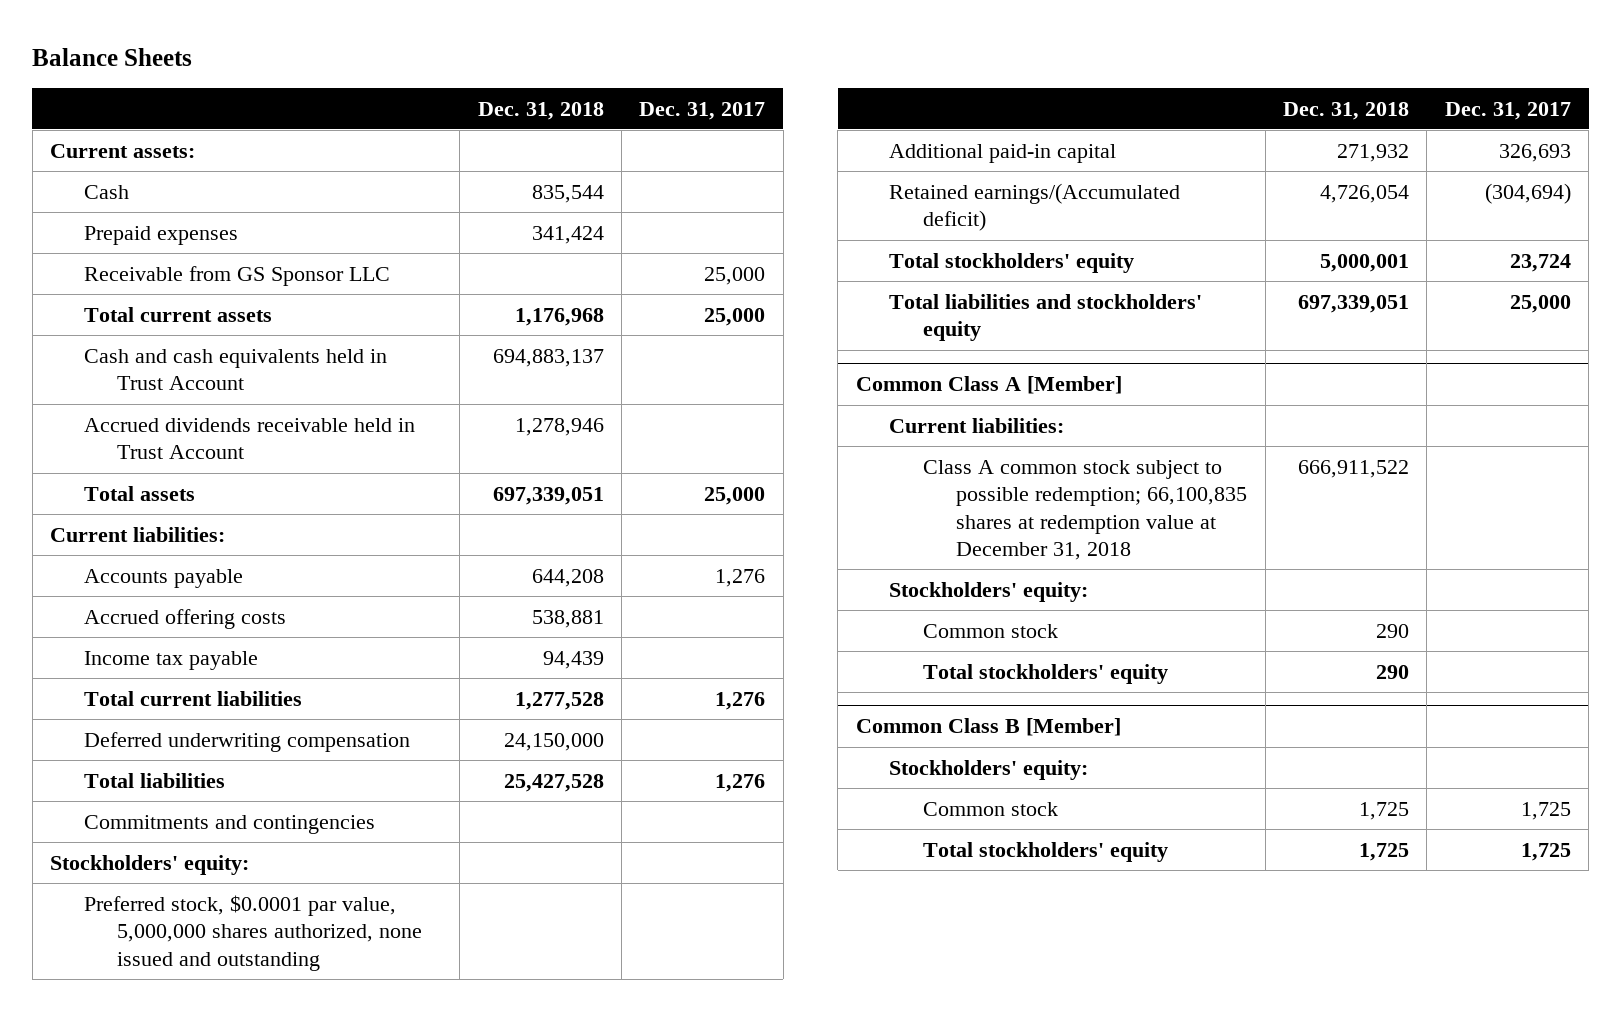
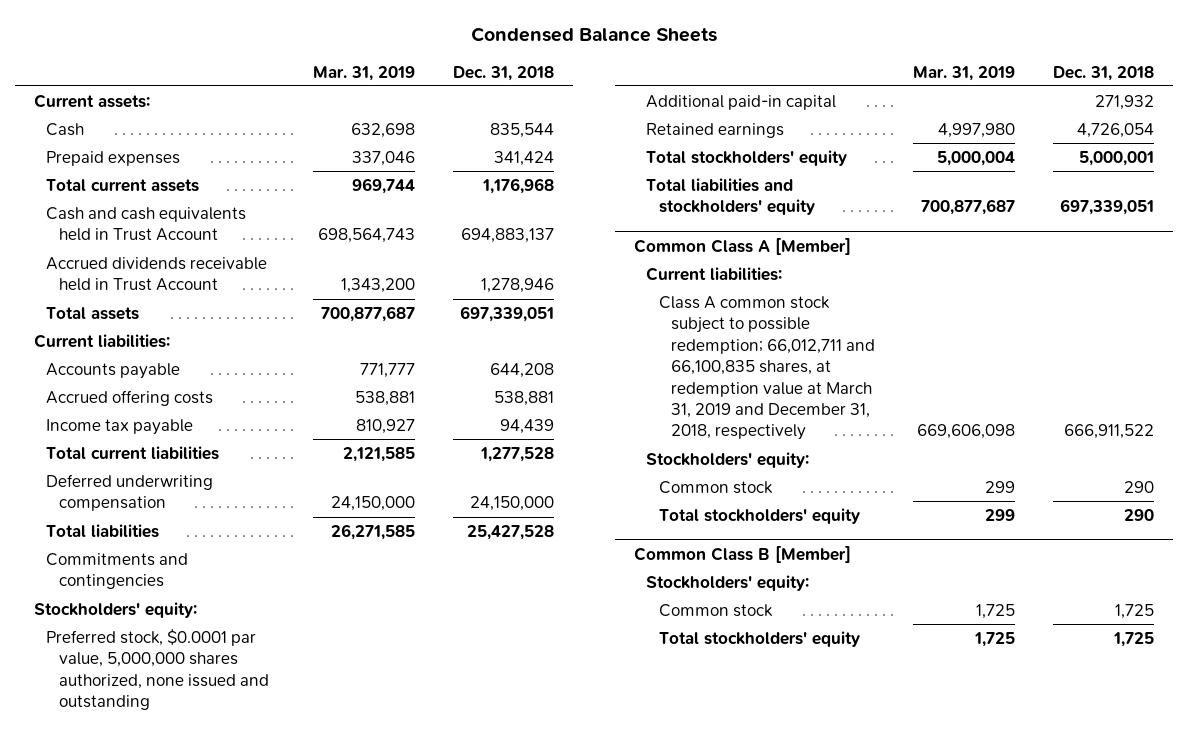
[32,47,193,66] Balance Sheets -> [470,27,717,43] Condensed Balance Sheets
[639,101,766,120] Dec. 31, 2017 -> none
none -> [313,65,416,81] Mar. 31, 2019
[83,265,390,286] Receivable from GS Sponsor LLC -> none
[889,182,1181,232] Retained earnings/(Accumulated deficit) -> [646,122,785,138] Retained earnings
[922,459,1248,561] Class A common stock subject to possible redemption; 66,100,835 shares at redemption value at December 31, 2018 -> [658,295,876,441] Class A common stock subject to possible redemption; 66,012,711 and 66,100,835 shares, at redemption value at March 31, 2019 and December 31, 2018, respectively

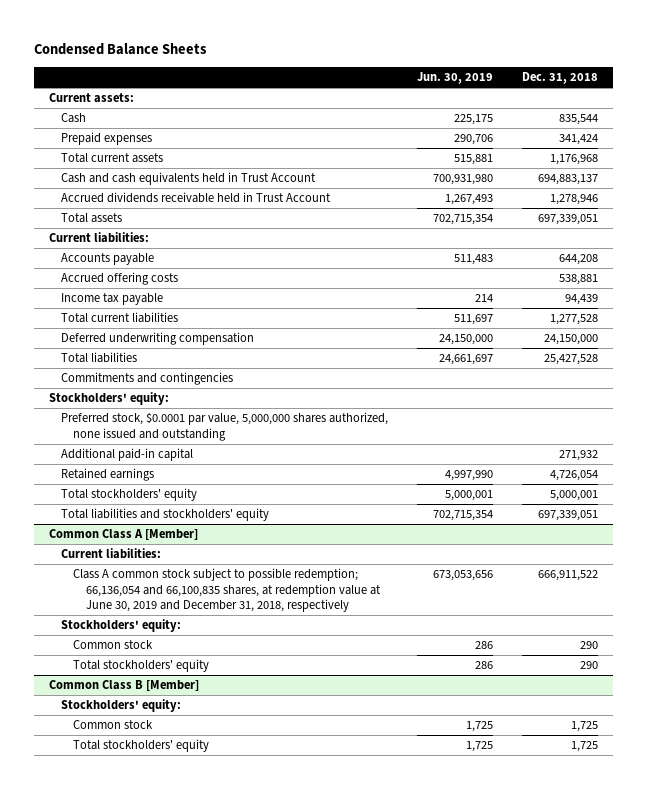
[313,65,416,81] Mar. 31, 2019 -> none
none -> [417,72,494,85] Jun. 30, 2019
[658,295,876,441] Class A common stock subject to possible redemption; 66,012,711 and 66,100,835 shares, at redemption value at March 31, 2019 and December 31, 2018, respectively -> [73,568,381,612] Class A common stock subject to possible redemption; 66,136,054 and 66,100,835 shares, at redemption value at June 30, 2019 and December 31, 2018, respectively

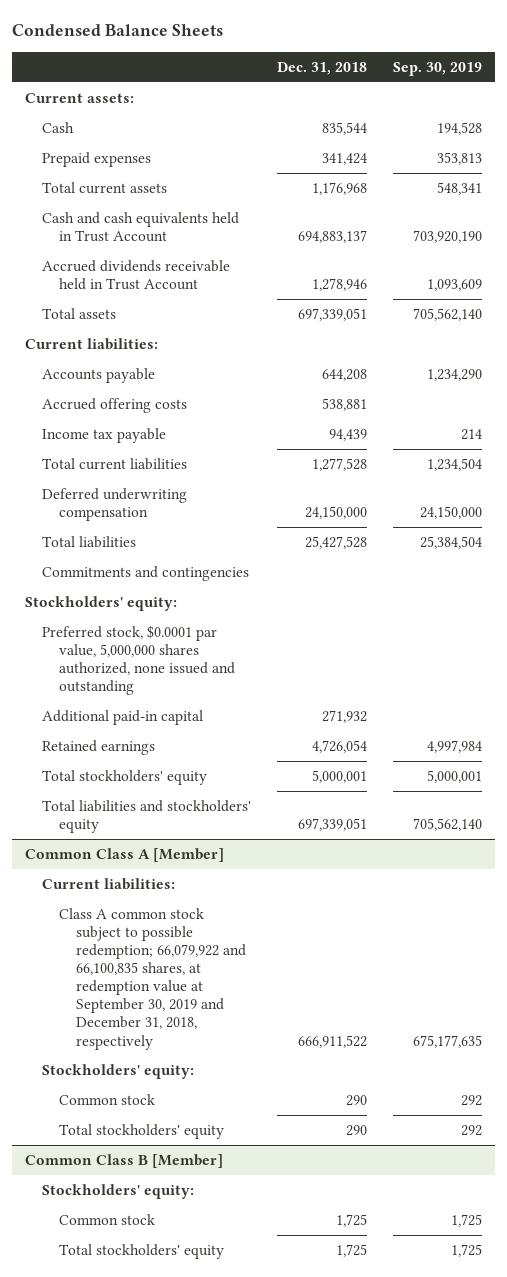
[417,72,494,85] Jun. 30, 2019 -> none
none -> [392,61,482,76] Sep. 30, 2019
[73,568,381,612] Class A common stock subject to possible redemption; 66,136,054 and 66,100,835 shares, at redemption value at June 30, 2019 and December 31, 2018, respectively -> [59,907,247,1050] Class A common stock subject to possible redemption; 66,079,922 and 66,100,835 shares, at redemption value at September 30, 2019 and December 31, 2018, respectively

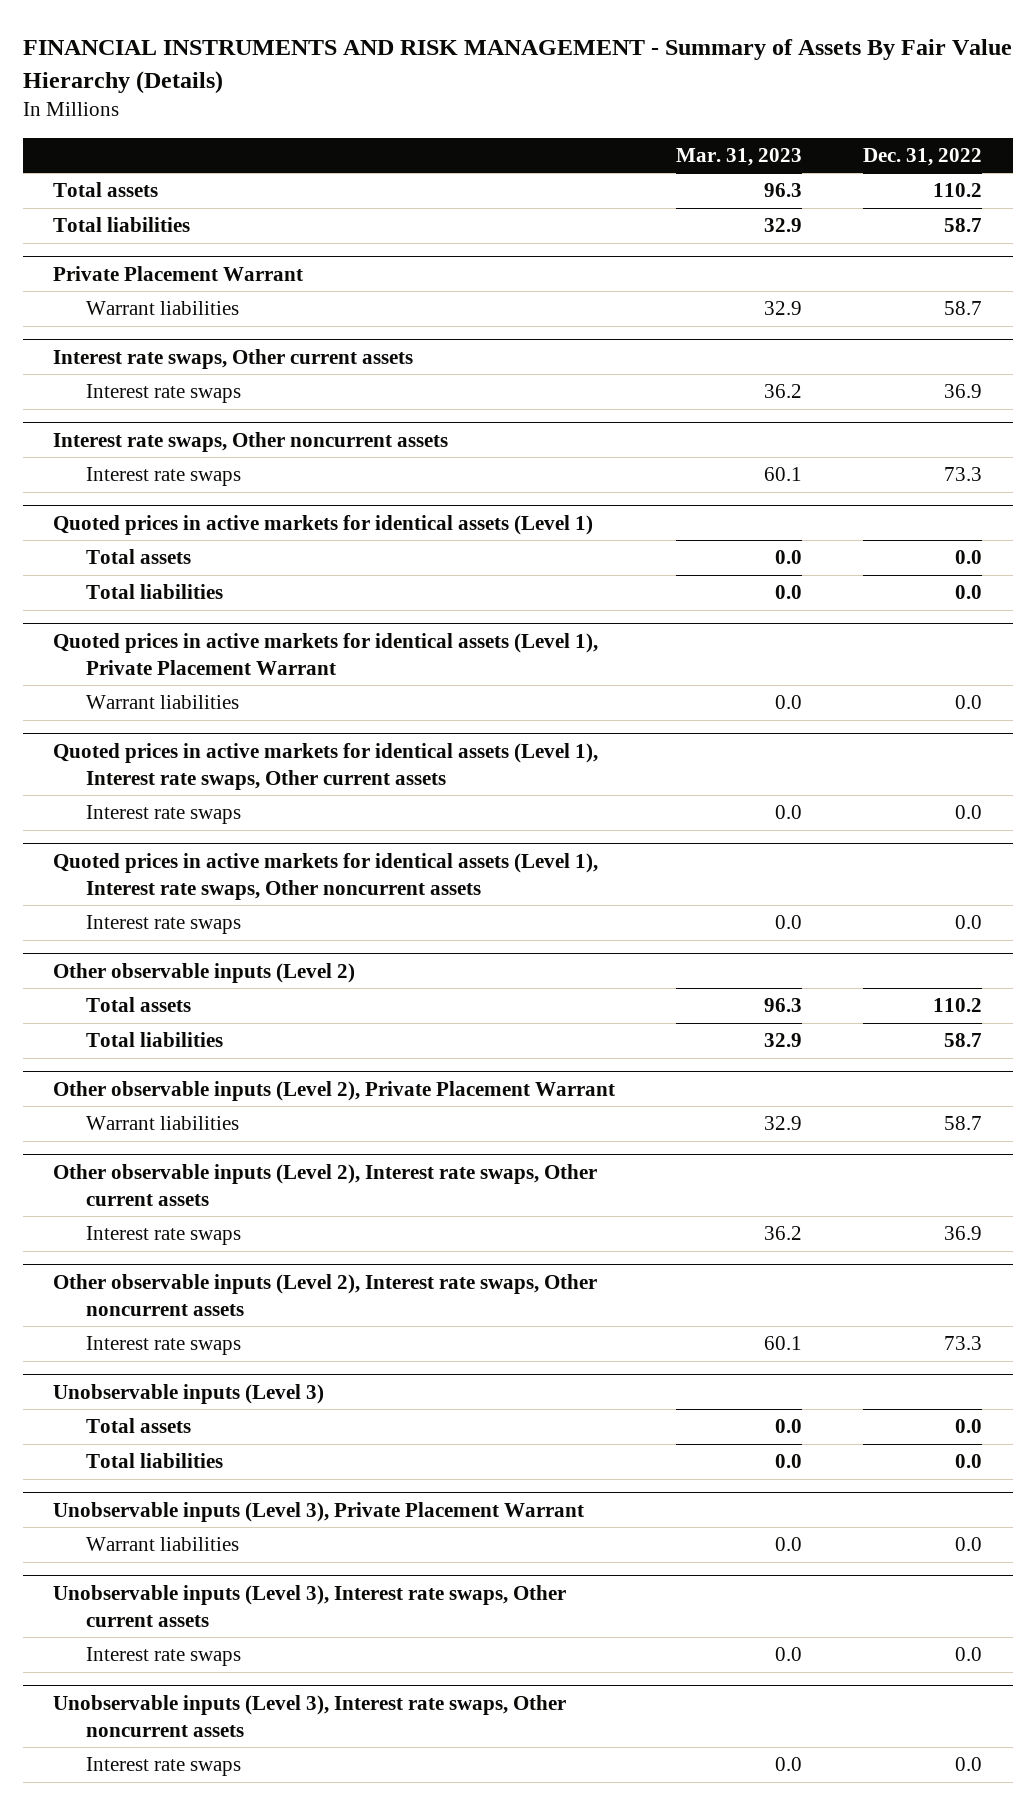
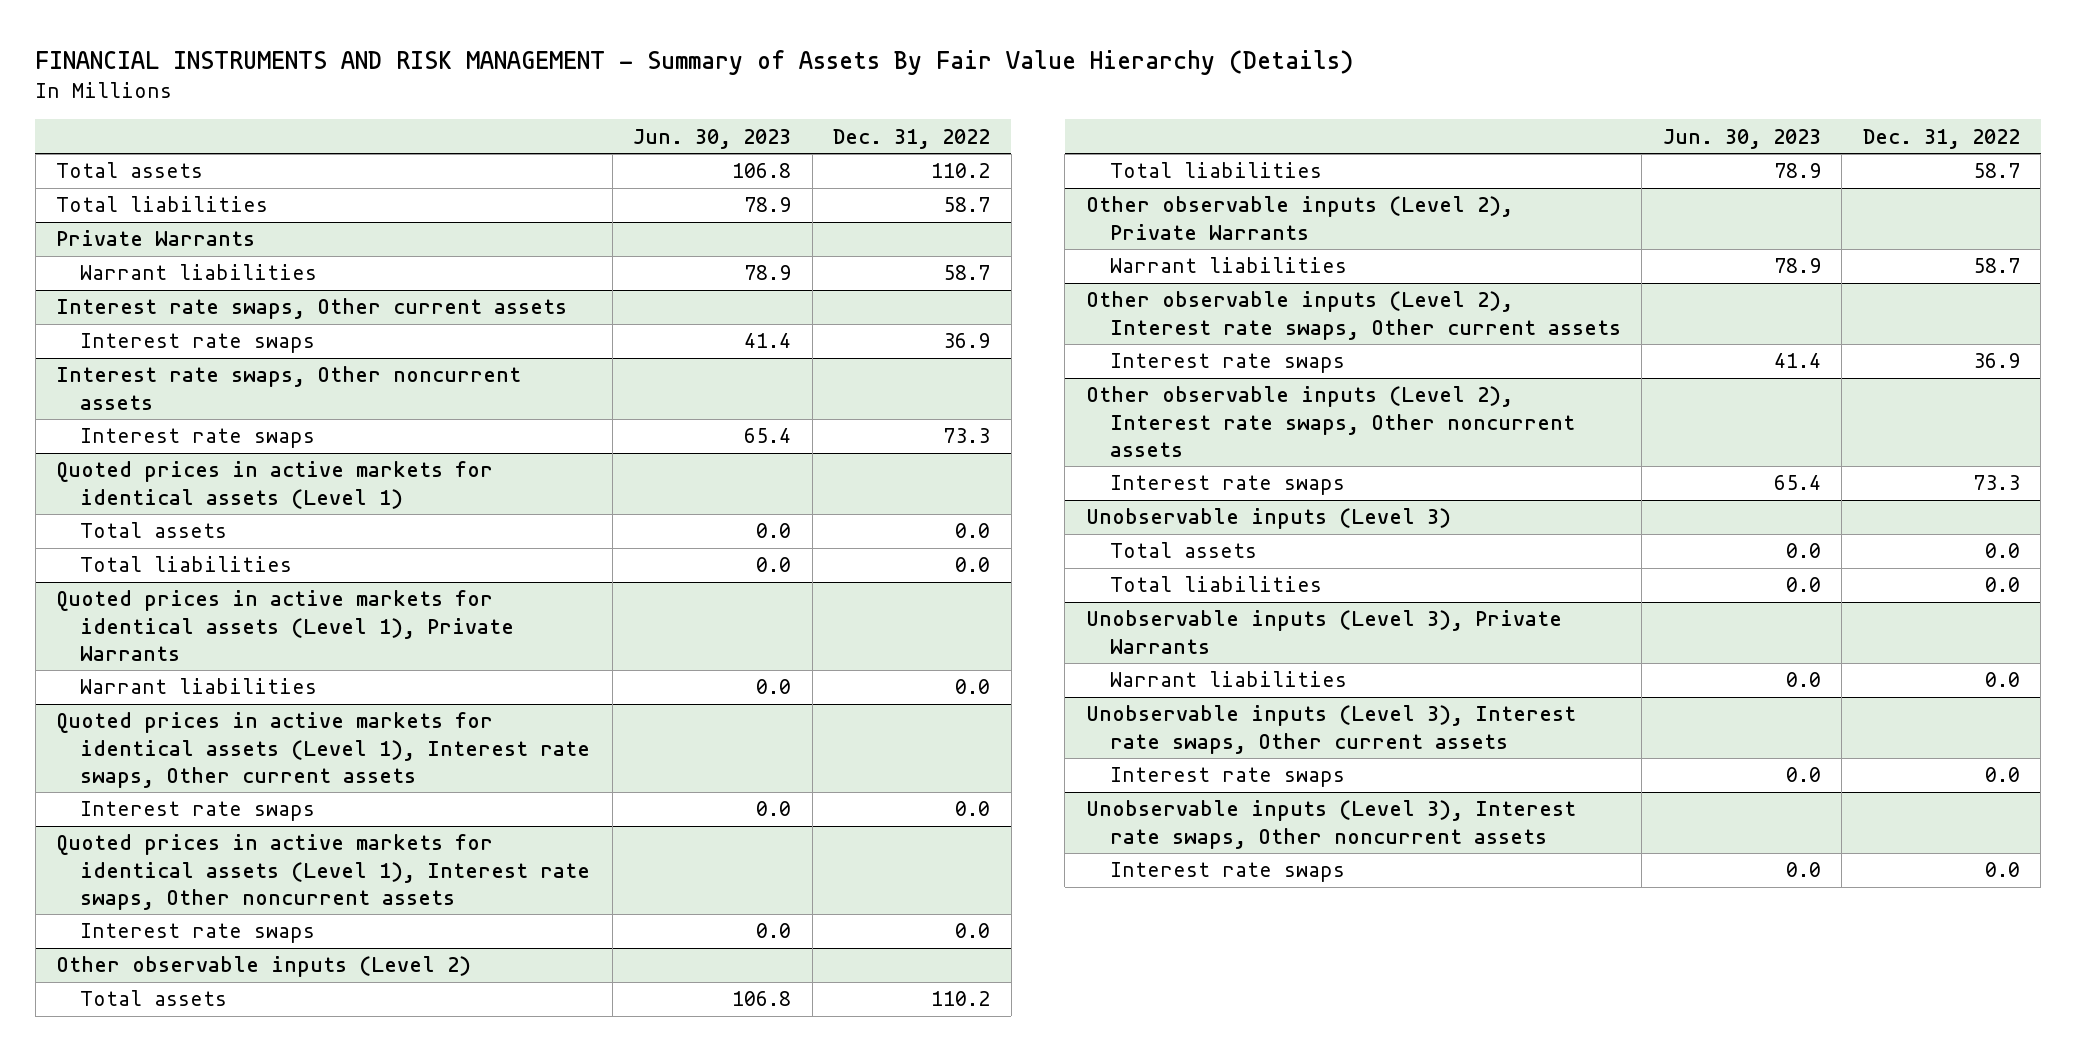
[676,147,803,166] Mar. 31, 2023 -> none
none -> [633,128,792,149] Jun. 30, 2023
[53,265,304,281] Private Placement Warrant -> [56,230,256,247] Private Warrants
[53,632,599,675] Quoted prices in active markets for identical assets (Level 1), Private Placement Warrant -> [56,590,515,661] Quoted prices in active markets for identical assets (Level 1), Private Warrants
[53,1080,616,1101] Other observable inputs (Level 2), Private Placement Warrant -> [1085,196,1513,240] Other observable inputs (Level 2), Private Warrants
[53,1501,585,1522] Unobservable inputs (Level 3), Private Placement Warrant -> [1085,610,1562,654] Unobservable inputs (Level 3), Private Warrants

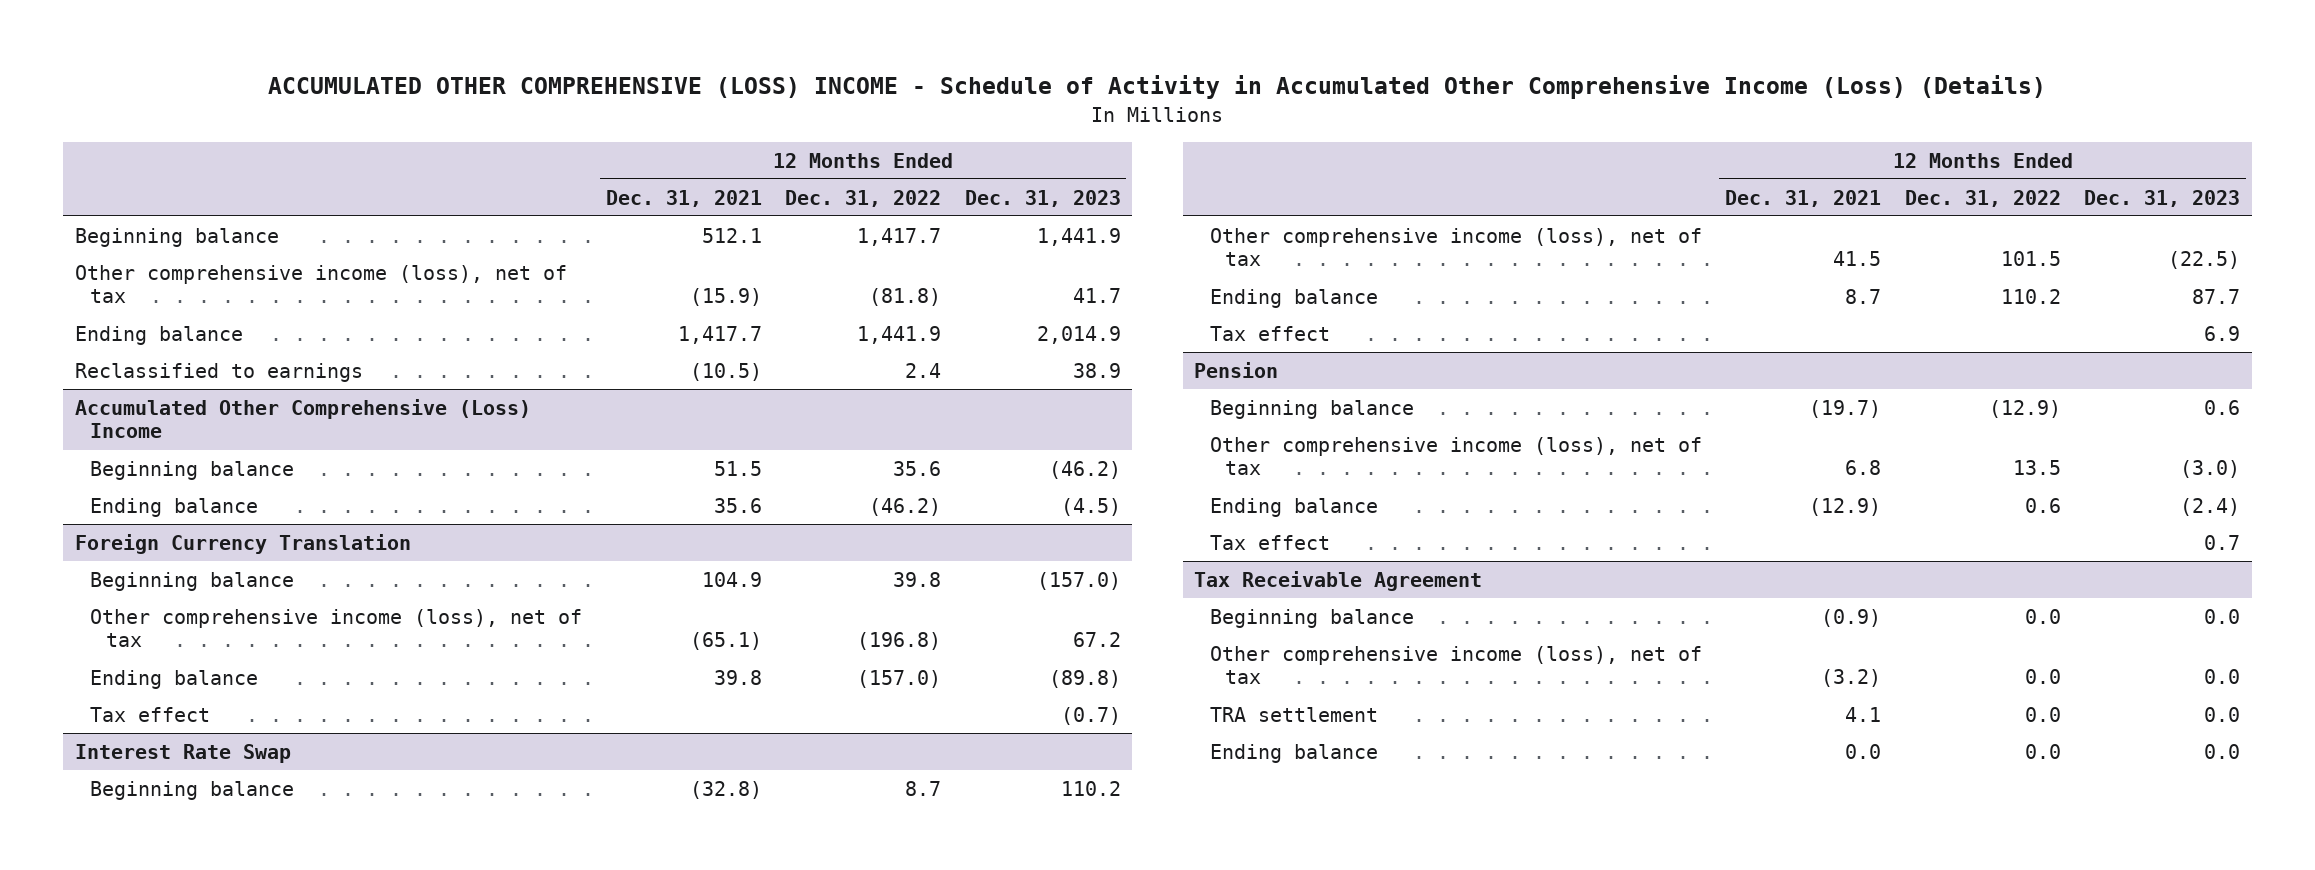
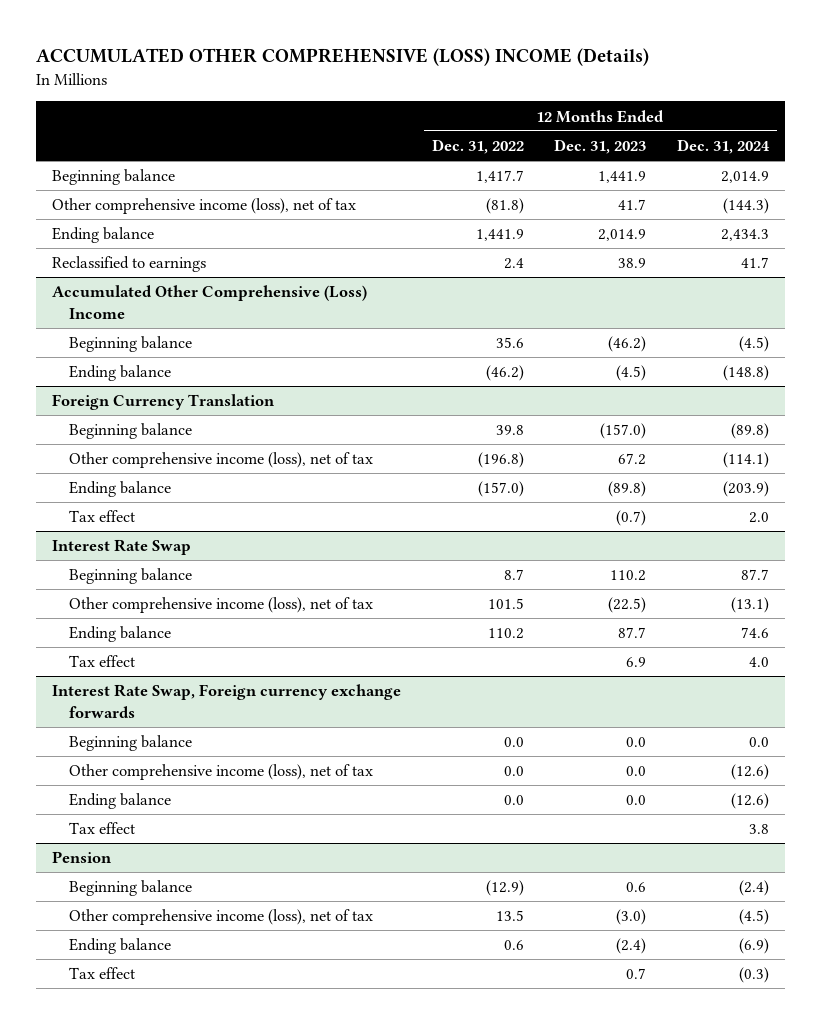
[268,75,2047,100] ACCUMULATED OTHER COMPREHENSIVE (LOSS) INCOME - Schedule of Activity in Accumulated Other Comprehensive Income (Loss) (Details) -> [36,48,650,67] ACCUMULATED OTHER COMPREHENSIVE (LOSS) INCOME (Details)
[605,189,762,207] Dec. 31, 2021 -> none
none -> [677,138,771,154] Dec. 31, 2024
none -> [51,684,401,718] Interest Rate Swap, Foreign currency exchange forwards
none -> [68,735,192,752] Beginning balance
none -> [68,764,373,781] Other comprehensive income (loss), net of tax
none -> [68,793,171,810] Ending balance
none -> [68,822,135,835] Tax effect
[1194,570,1483,591] Tax Receivable Agreement -> none
[1209,608,1414,628] Beginning balance -> none
[1209,645,1702,685] Other comprehensive income (loss), net of tax -> none
[1209,706,1378,722] TRA settlement -> none
[1209,743,1378,763] Ending balance -> none

